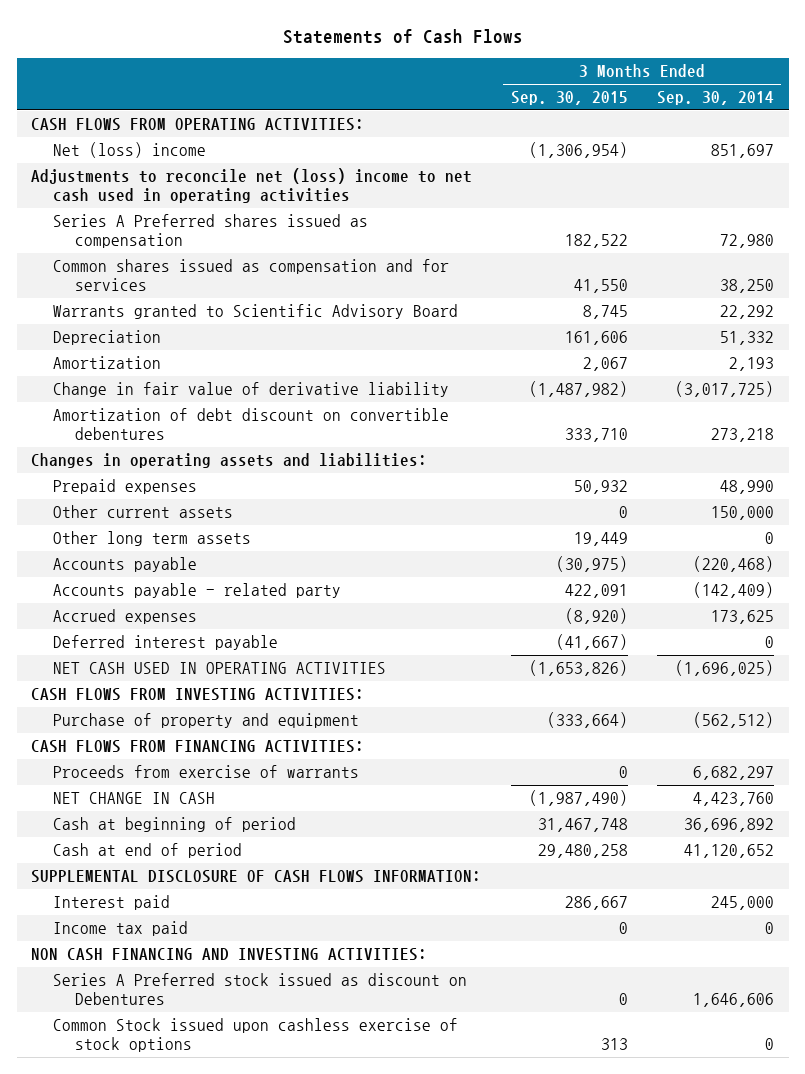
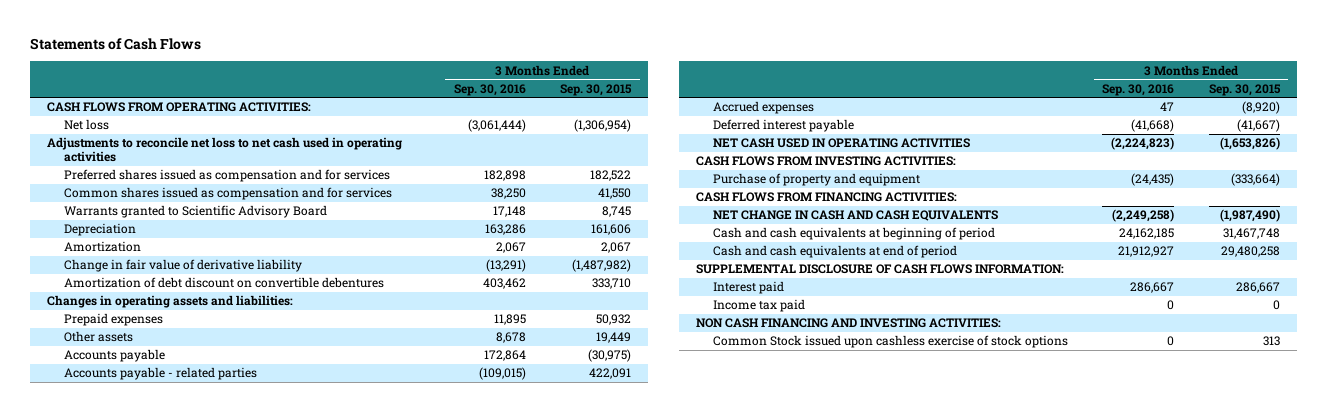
[656,91,774,106] Sep. 30, 2014 -> none
none -> [453,83,526,96] Sep. 30, 2016
[53,142,207,159] Net (loss) income -> [64,119,110,131] Net loss
[31,168,473,204] Adjustments to reconcile net (loss) income to net cash used in operating activities -> [47,137,403,163] Adjustments to reconcile net loss to net cash used in operating activities
[53,214,369,249] Series A Preferred shares issued as compensation -> [64,169,391,183] Preferred shares issued as compensation and for services
[53,505,234,519] Other current assets -> none
[53,531,252,547] Other long term assets -> [64,331,134,343] Other assets
[53,583,342,599] Accounts payable - related party -> [64,367,258,381] Accounts payable - related parties
[53,765,360,779] Proceeds from exercise of warrants -> none
[53,792,216,805] NET CHANGE IN CASH -> [713,210,999,222] NET CHANGE IN CASH AND CASH EQUIVALENTS
[53,817,297,833] Cash at beginning of period -> [713,227,996,241] Cash and cash equivalents at beginning of period
[53,843,243,859] Cash at end of period -> [713,245,958,259] Cash and cash equivalents at end of period
[53,973,468,1006] Series A Preferred stock issued as discount on Debentures -> none

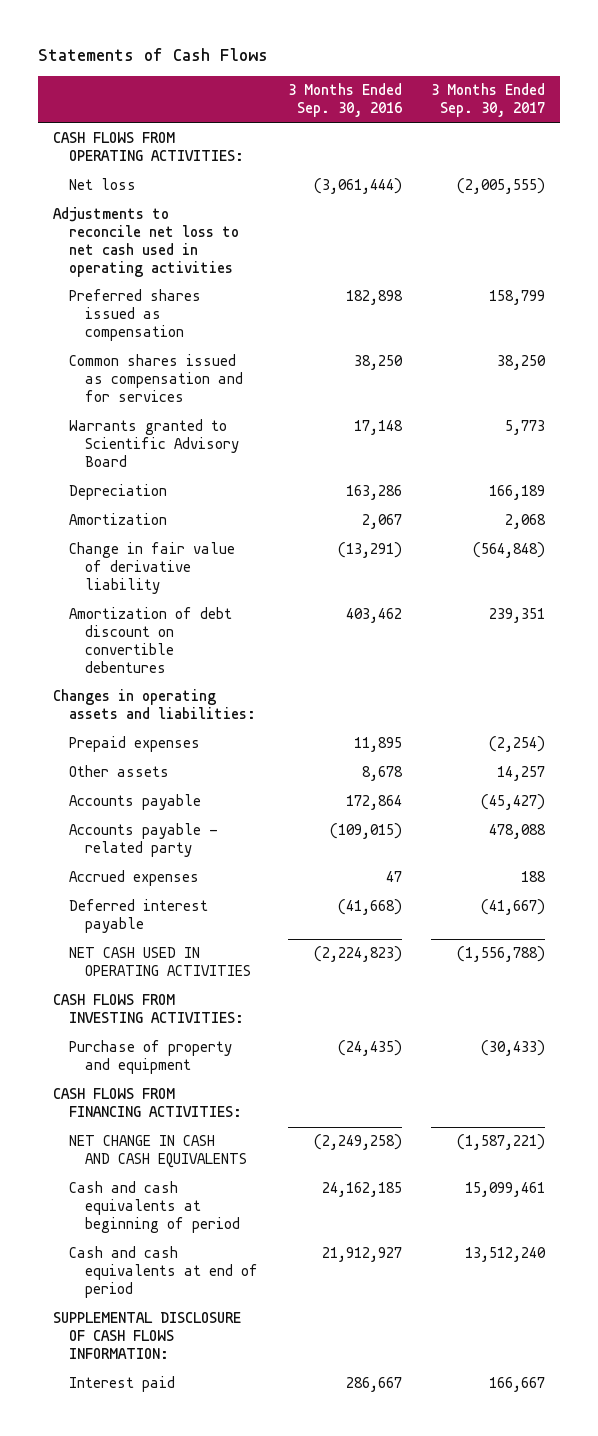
[560,83,633,96] Sep. 30, 2015 -> none
none -> [431,83,546,118] 3 Months Ended Sep. 30, 2017
[64,169,391,183] Preferred shares issued as compensation and for services -> [68,289,201,342] Preferred shares issued as compensation
[64,367,258,381] Accounts payable - related parties -> [68,823,218,858] Accounts payable - related party
[713,299,806,313] Income tax paid -> none
[695,318,1001,329] NON CASH FINANCING AND INVESTING ACTIVITIES: -> none
[713,335,1069,349] Common Stock issued upon cashless exercise of stock options -> none

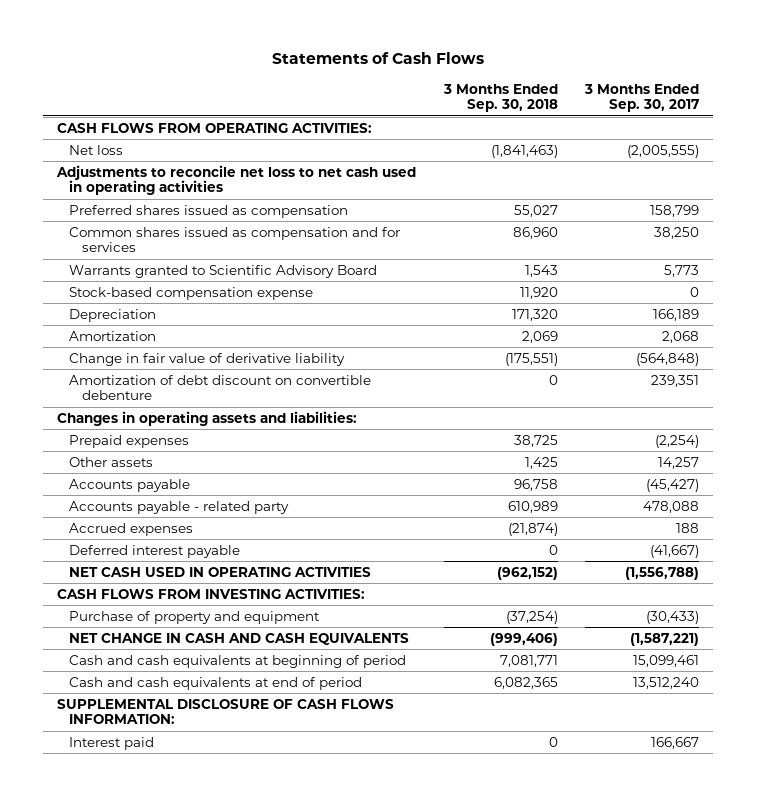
[287,83,402,118] 3 Months Ended Sep. 30, 2016 -> none
none -> [442,83,558,113] 3 Months Ended Sep. 30, 2018
none -> [69,286,314,300] Stock-based compensation expense
[68,607,232,674] Amortization of debt discount on convertible debentures -> [69,374,372,401] Amortization of debt discount on convertible debenture
[52,1088,242,1118] CASH FLOWS FROM FINANCING ACTIVITIES: -> none

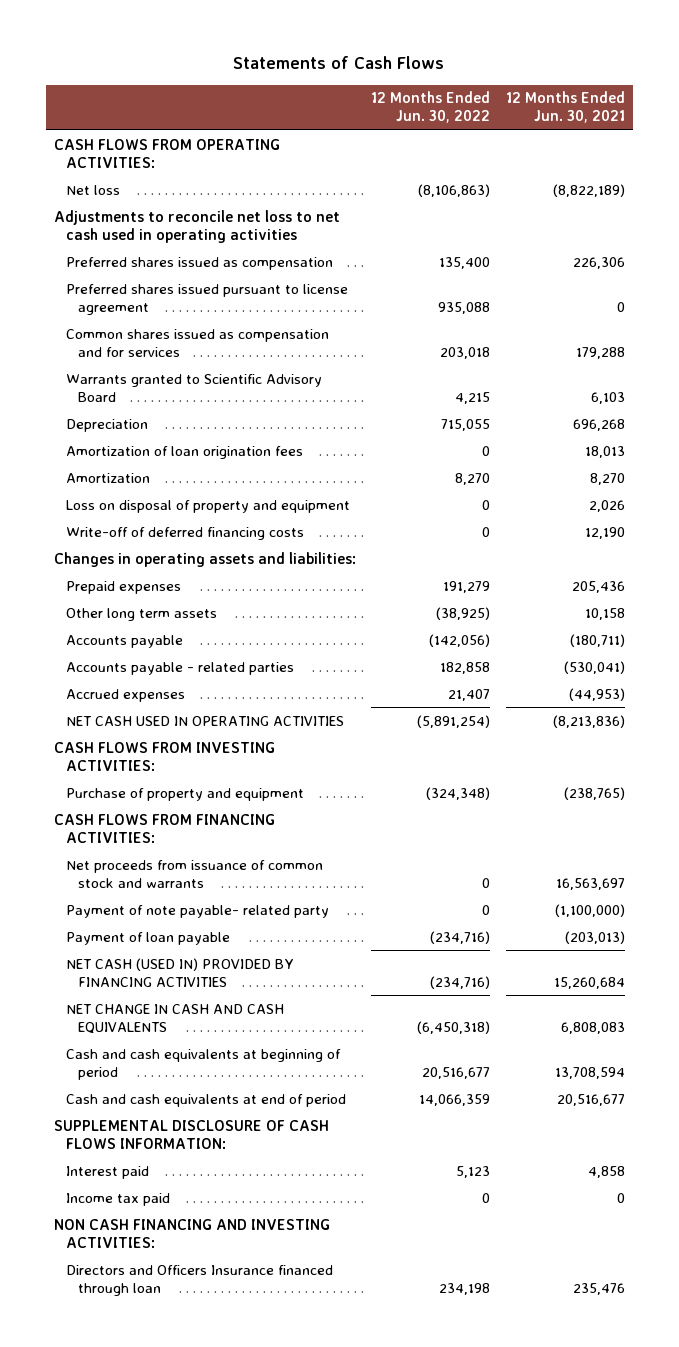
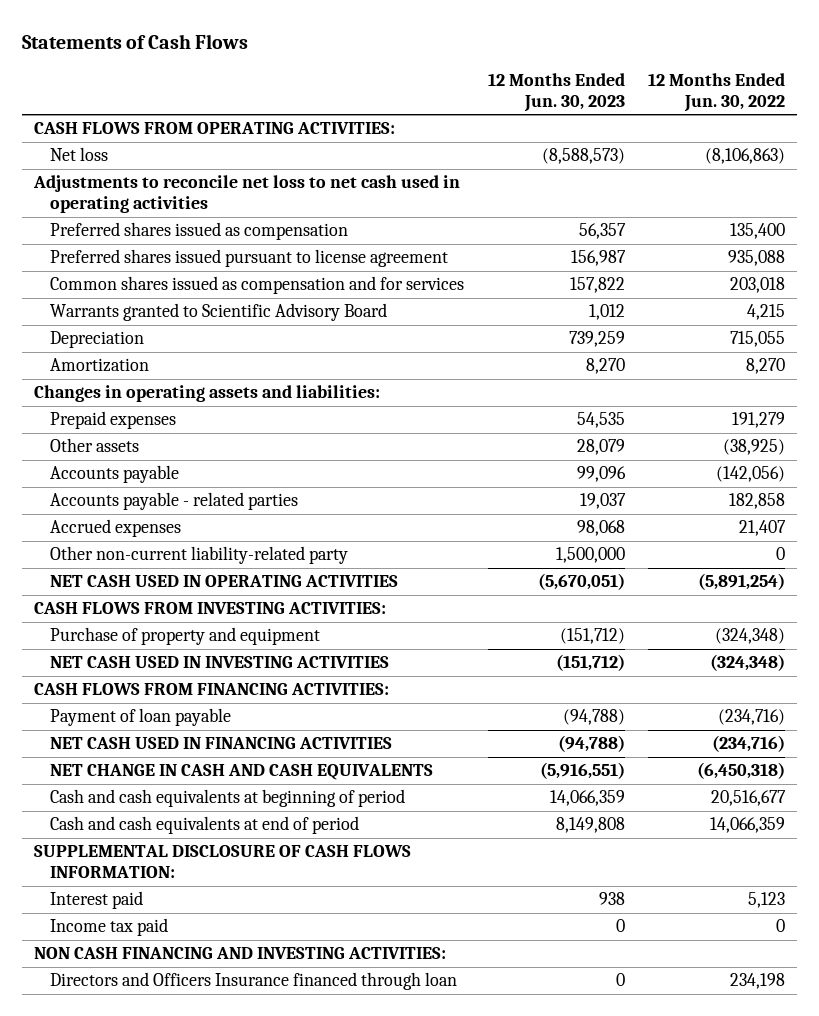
[505,91,625,124] 12 Months Ended Jun. 30, 2021 -> none
none -> [487,73,625,112] 12 Months Ended Jun. 30, 2023
[66,445,304,459] Amortization of loan origination fees -> none
[66,499,351,513] Loss on disposal of property and equipment -> none
[66,526,305,540] Write-off of deferred financing costs -> none
[66,607,218,621] Other long term assets -> [50,438,140,453] Other assets
none -> [50,546,349,565] Other non-current liability-related party
none -> [50,656,390,669] NET CASH USED IN INVESTING ACTIVITIES
[66,859,324,888] Net proceeds from issuance of common stock and warrants -> none
[66,904,330,918] Payment of note payable- related party -> none
[66,957,295,987] NET CASH (USED IN) PROVIDED BY FINANCING ACTIVITIES -> [50,737,393,750] NET CASH USED IN FINANCING ACTIVITIES

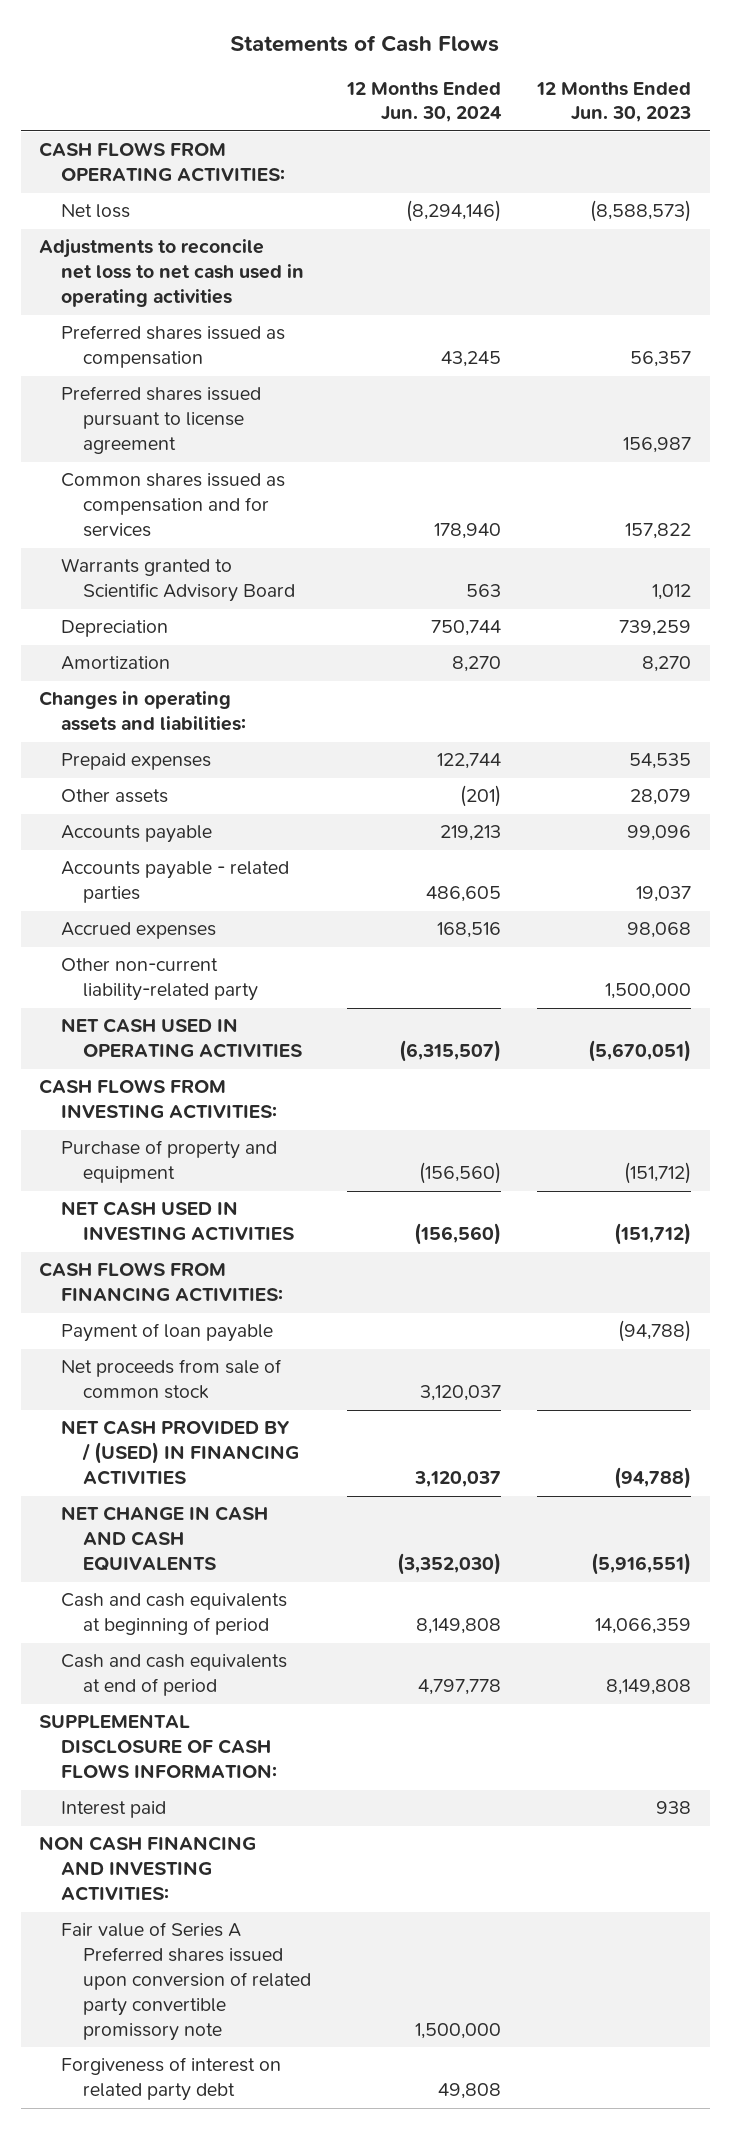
[648,73,786,112] 12 Months Ended Jun. 30, 2022 -> none
none -> [346,81,503,123] 12 Months Ended Jun. 30, 2024
none -> [60,1359,282,1400] Net proceeds from sale of common stock
[50,737,393,750] NET CASH USED IN FINANCING ACTIVITIES -> [60,1420,299,1486] NET CASH PROVIDED BY / (USED) IN FINANCING ACTIVITIES
[50,918,169,937] Income tax paid -> none
[50,972,458,991] Directors and Officers Insurance financed through loan -> none
none -> [60,1922,311,2042] Fair value of Series A Preferred shares issued upon conversion of related party convertible promissory note
none -> [60,2057,281,2102] Forgiveness of interest on related party debt

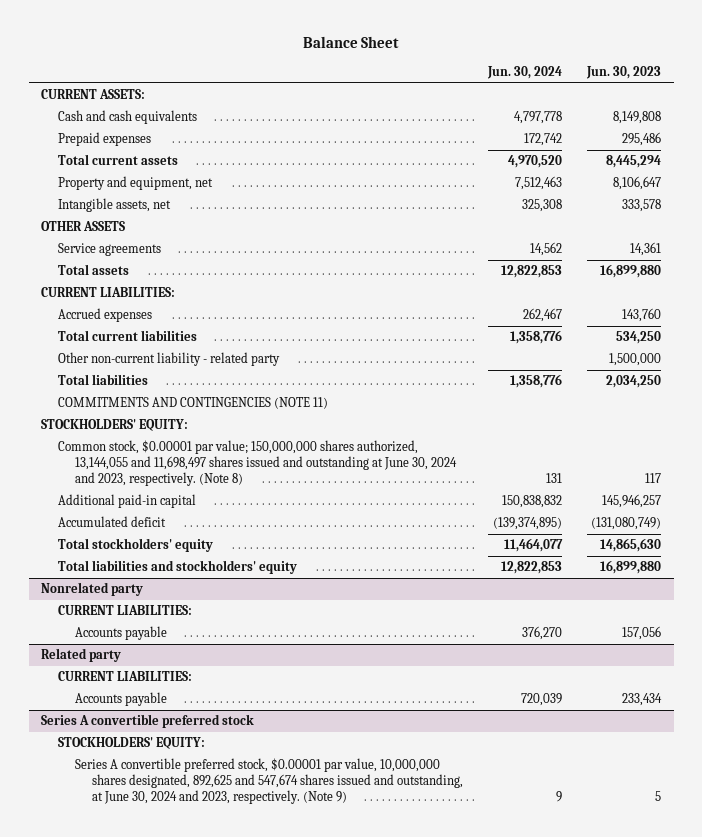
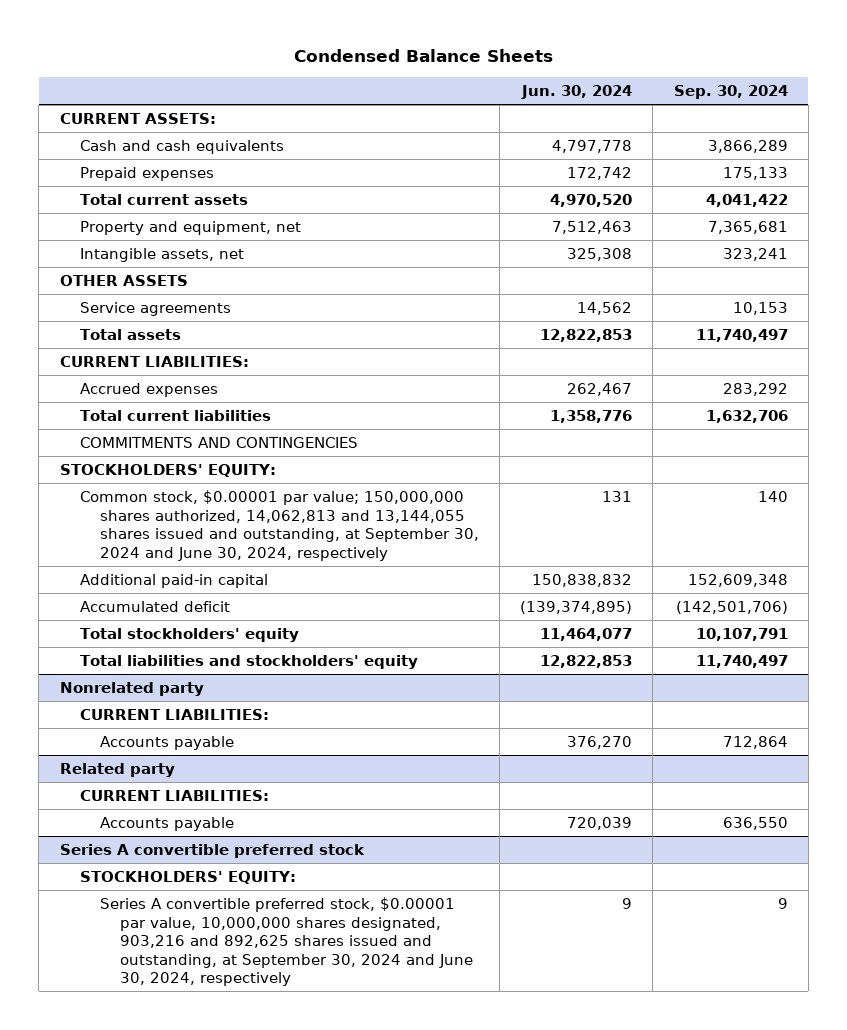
[303,36,400,49] Balance Sheet -> [293,49,553,63] Condensed Balance Sheets
[586,66,662,80] Jun. 30, 2023 -> none
none -> [673,85,788,100] Sep. 30, 2024
[57,352,280,367] Other non-current liability - related party -> none
[57,374,148,386] Total liabilities -> none
[57,397,328,410] COMMITMENTS AND CONTINGENCIES (NOTE 11) -> [79,437,358,449] COMMITMENTS AND CONTINGENCIES
[57,440,457,487] Common stock, $0.00001 par value; 150,000,000 shares authorized, 13,144,055 and 11,698,497 shares issued and outstanding at June 30, 2024 and 2023, respectively. (Note 8) -> [79,490,479,561] Common stock, $0.00001 par value; 150,000,000 shares authorized, 14,062,813 and 13,144,055 shares issued and outstanding, at September 30, 2024 and June 30, 2024, respectively
[74,758,463,805] Series A convertible preferred stock, $0.00001 par value, 10,000,000 shares designated, 892,625 and 547,674 shares issued and outstanding, at June 30, 2024 and 2023, respectively. (Note 9) -> [99,897,474,987] Series A convertible preferred stock, $0.00001 par value, 10,000,000 shares designated, 903,216 and 892,625 shares issued and outstanding, at September 30, 2024 and June 30, 2024, respectively

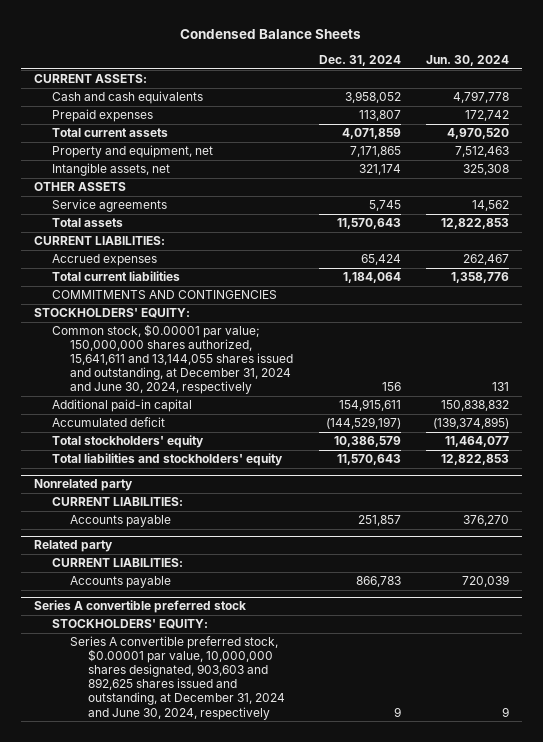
[673,85,788,100] Sep. 30, 2024 -> none
none -> [318,55,401,67] Dec. 31, 2024
[79,490,479,561] Common stock, $0.00001 par value; 150,000,000 shares authorized, 14,062,813 and 13,144,055 shares issued and outstanding, at September 30, 2024 and June 30, 2024, respectively -> [51,324,293,395] Common stock, $0.00001 par value; 150,000,000 shares authorized, 15,641,611 and 13,144,055 shares issued and outstanding, at December 31, 2024 and June 30, 2024, respectively
[99,897,474,987] Series A convertible preferred stock, $0.00001 par value, 10,000,000 shares designated, 903,216 and 892,625 shares issued and outstanding, at September 30, 2024 and June 30, 2024, respectively -> [69,636,286,720] Series A convertible preferred stock, $0.00001 par value, 10,000,000 shares designated, 903,603 and 892,625 shares issued and outstanding, at December 31, 2024 and June 30, 2024, respectively

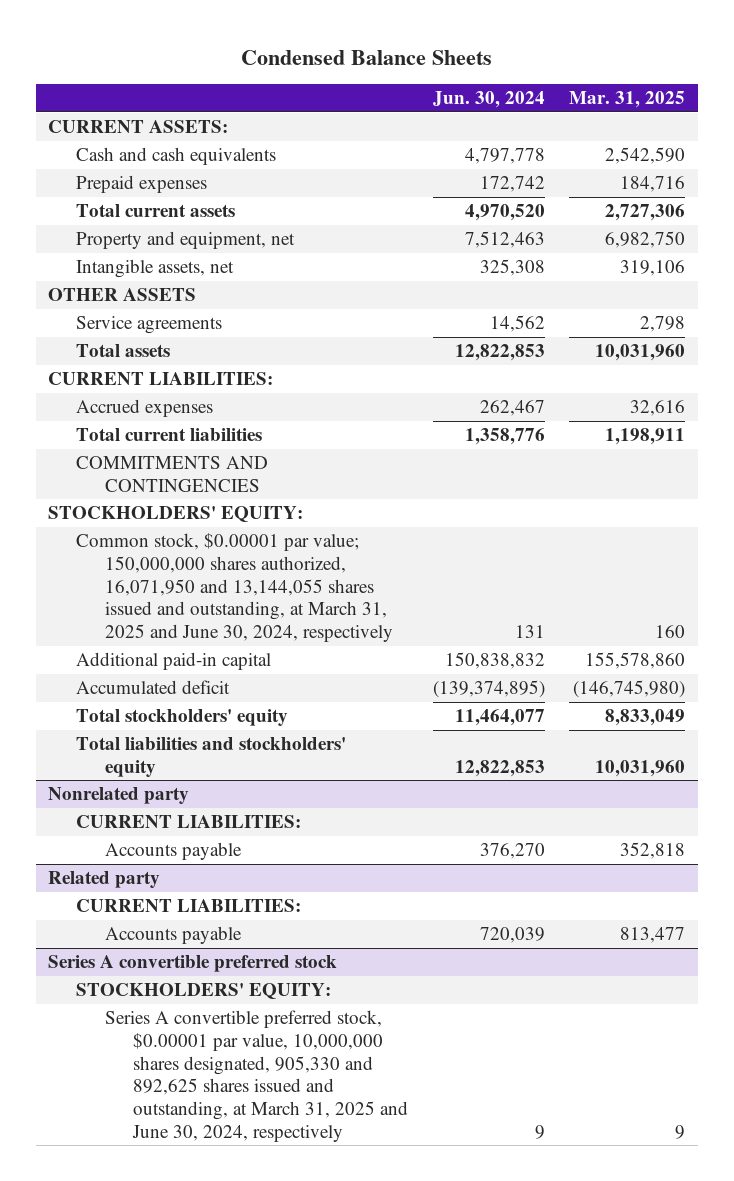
[318,55,401,67] Dec. 31, 2024 -> none
none -> [569,91,686,109] Mar. 31, 2025
[51,324,293,395] Common stock, $0.00001 par value; 150,000,000 shares authorized, 15,641,611 and 13,144,055 shares issued and outstanding, at December 31, 2024 and June 30, 2024, respectively -> [76,533,393,643] Common stock, $0.00001 par value; 150,000,000 shares authorized, 16,071,950 and 13,144,055 shares issued and outstanding, at March 31, 2025 and June 30, 2024, respectively
[69,636,286,720] Series A convertible preferred stock, $0.00001 par value, 10,000,000 shares designated, 903,603 and 892,625 shares issued and outstanding, at December 31, 2024 and June 30, 2024, respectively -> [104,1010,408,1142] Series A convertible preferred stock, $0.00001 par value, 10,000,000 shares designated, 905,330 and 892,625 shares issued and outstanding, at March 31, 2025 and June 30, 2024, respectively

